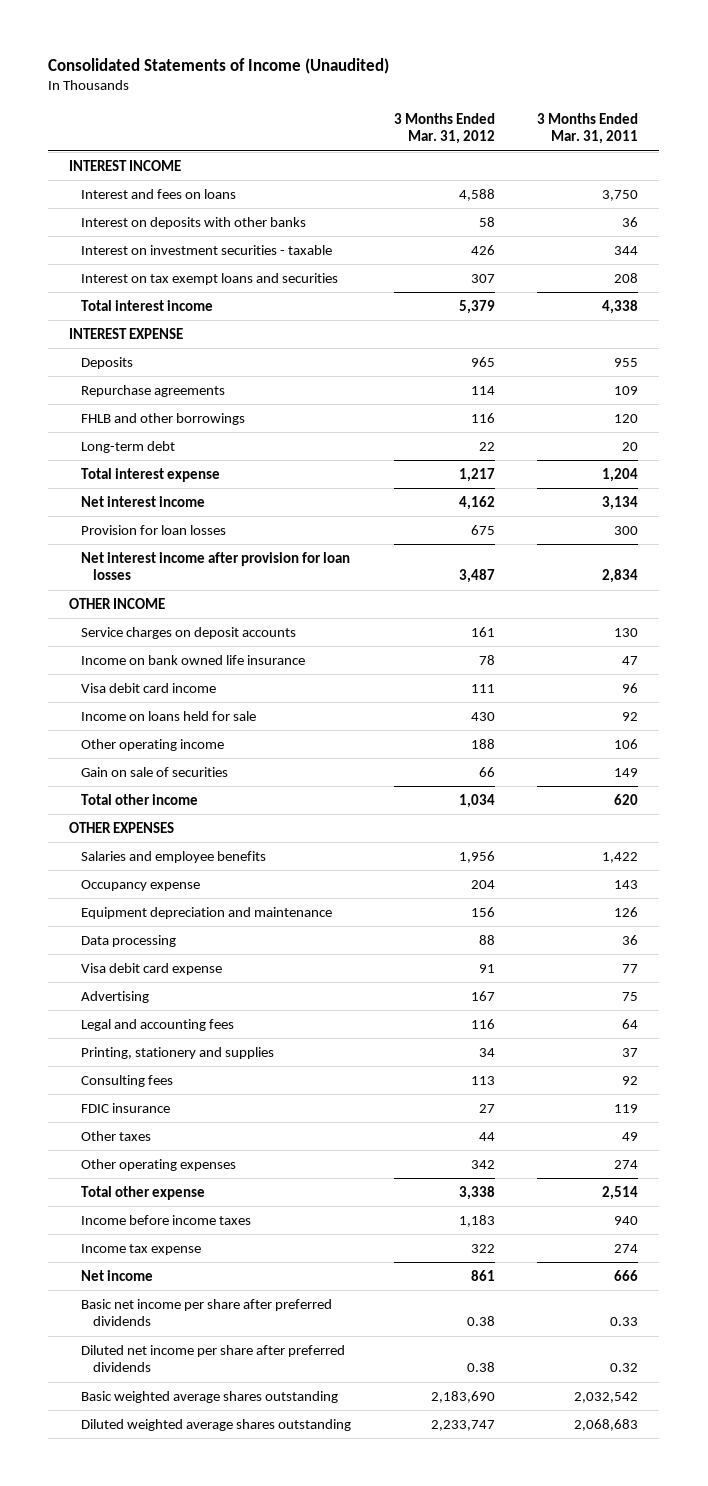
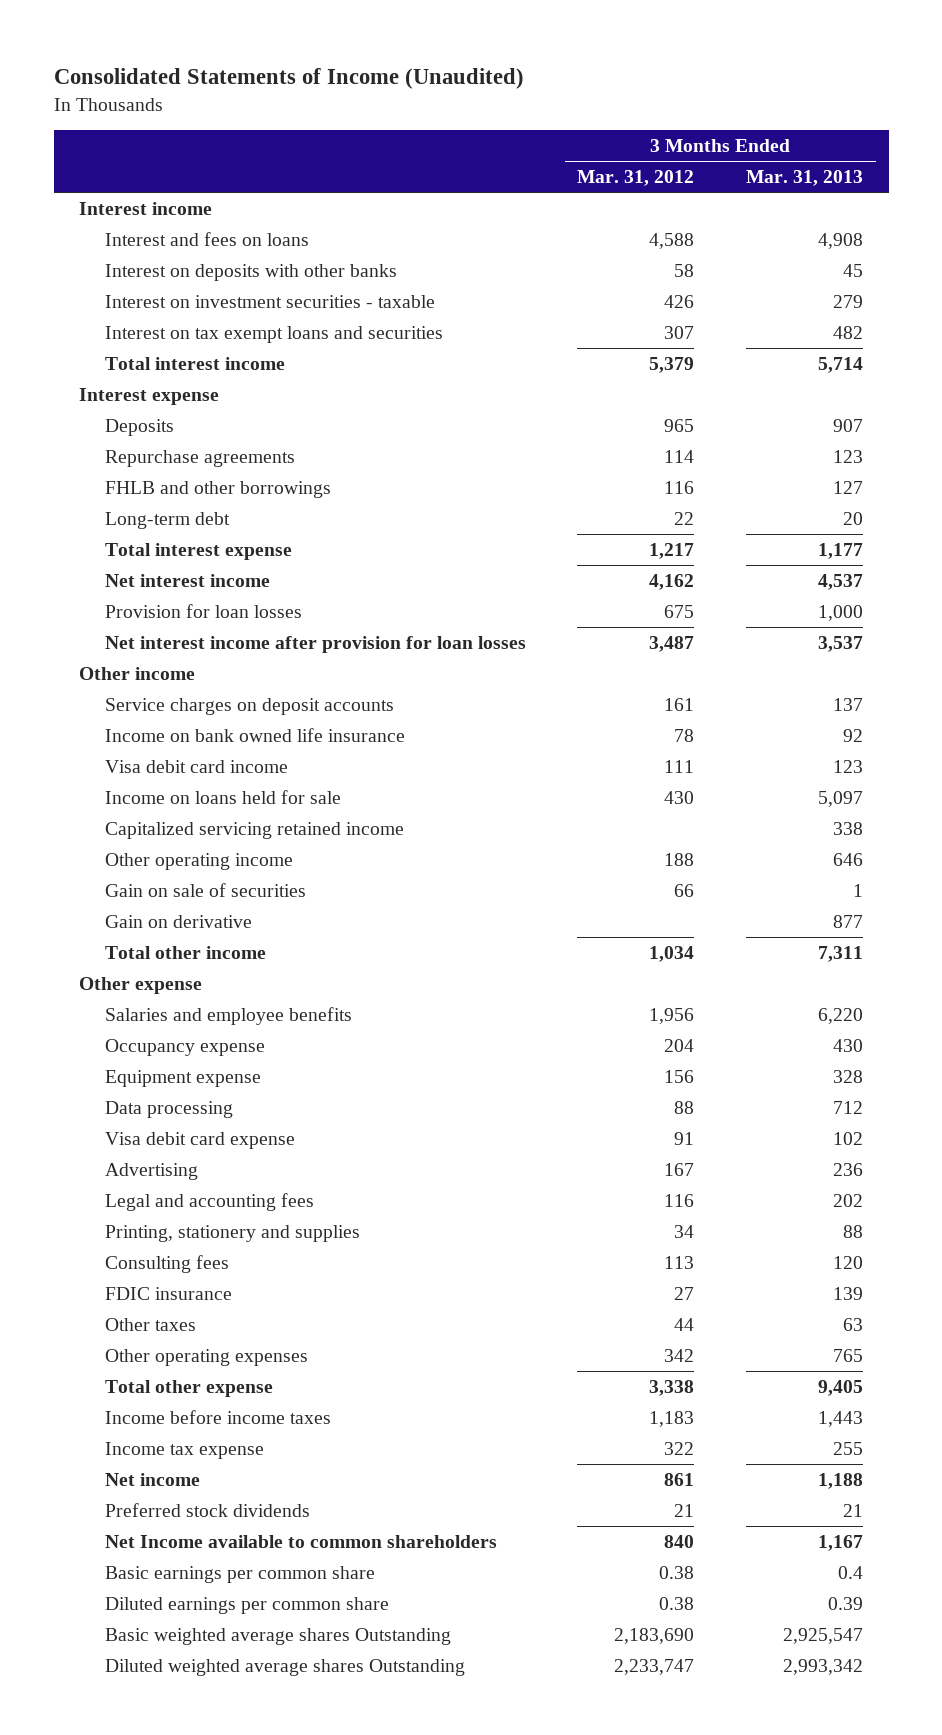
[537,112,639,145] 3 Months Ended Mar. 31, 2011 -> none
none -> [746,170,864,187] Mar. 31, 2013
[69,159,182,171] INTEREST INCOME -> [79,201,213,215] Interest income
[69,327,184,339] INTEREST EXPENSE -> [79,387,220,405] Interest expense
[69,597,166,609] OTHER INCOME -> [79,666,196,680] Other income
none -> [104,821,404,839] Capitalized servicing retained income
none -> [104,914,252,928] Gain on derivative
[69,821,175,833] OTHER EXPENSES -> [79,976,203,994] Other expense
[81,906,333,919] Equipment depreciation and maintenance -> [104,1069,261,1087] Equipment expense
none -> [104,1502,310,1517] Preferred stock dividends
none -> [104,1534,497,1548] Net Income available to common shareholders
[81,1298,333,1327] Basic net income per share after preferred dividends -> [104,1565,375,1583] Basic earnings per common share
[81,1344,346,1373] Diluted net income per share after preferred dividends -> [104,1596,389,1614] Diluted earnings per common share
[81,1390,339,1403] Basic weighted average shares outstanding -> [104,1627,451,1645] Basic weighted average shares Outstanding
[81,1418,352,1431] Diluted weighted average shares outstanding -> [104,1658,465,1676] Diluted weighted average shares Outstanding

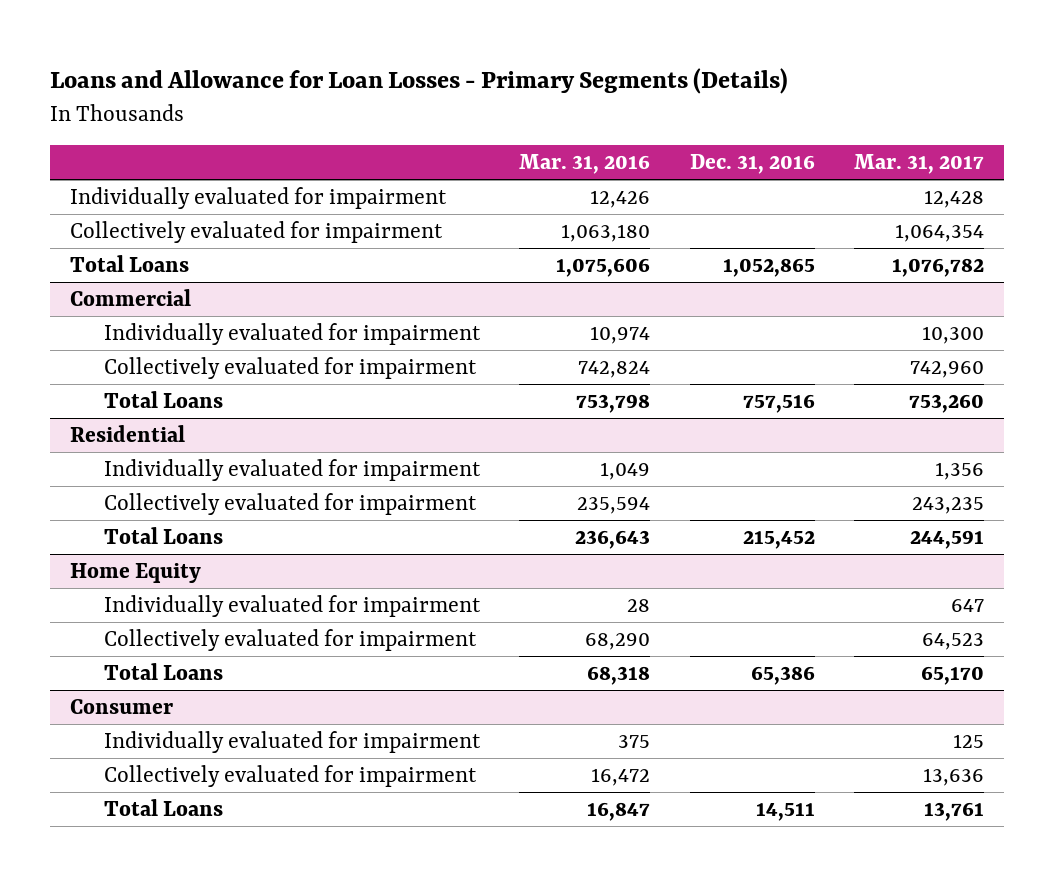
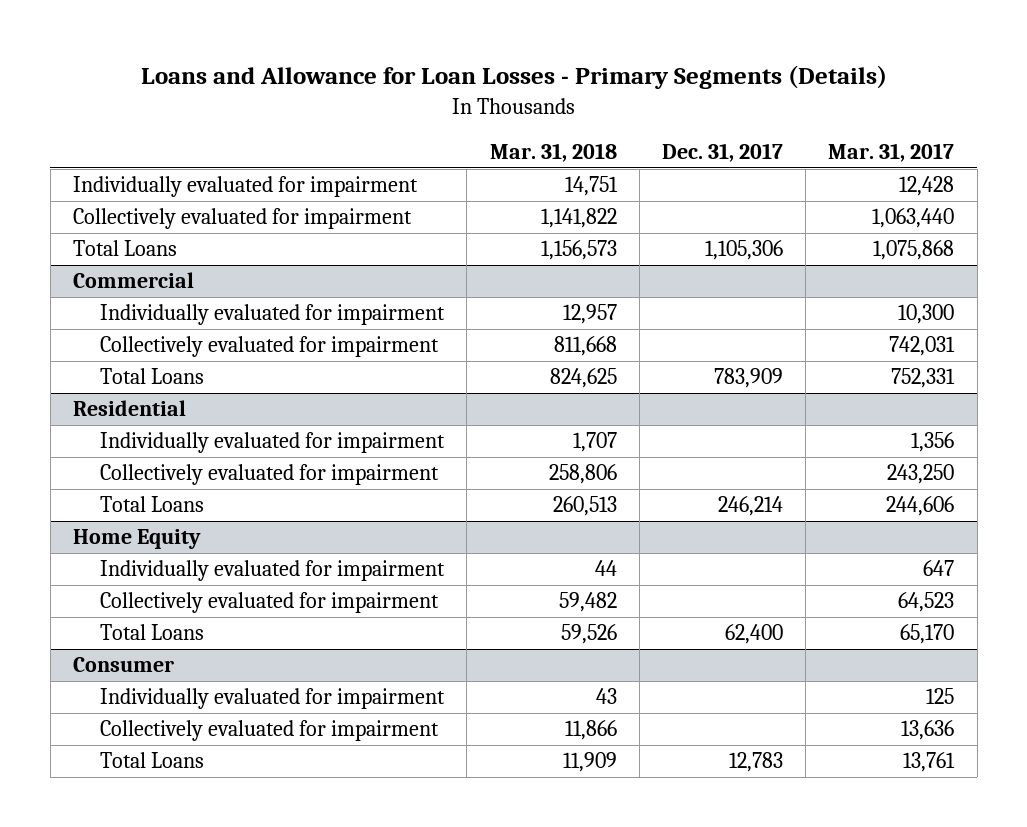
[519,154,651,175] Mar. 31, 2016 -> none
[689,154,815,175] Dec. 31, 2016 -> none
none -> [489,143,617,163] Mar. 31, 2018
none -> [662,143,784,163] Dec. 31, 2017
[895,223,985,242] 1,064,354 -> [872,208,955,229] 1,063,440
[892,257,985,277] 1,076,782 -> [873,240,955,261] 1,075,868
[910,360,985,378] 742,960 -> [889,336,956,357] 742,031
[909,393,985,413] 753,260 -> [891,368,956,389] 752,331
[912,496,985,514] 243,235 -> [887,464,955,485] 243,250
[910,529,985,549] 244,591 -> [886,496,955,517] 244,606

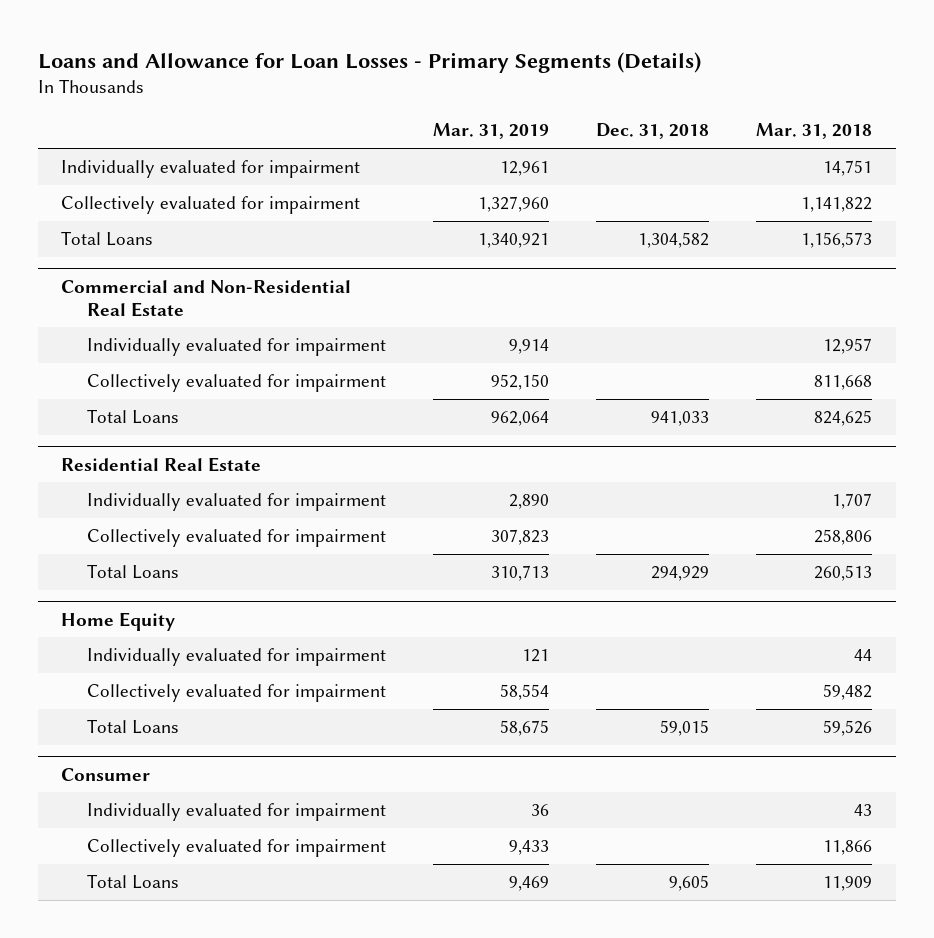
[662,143,784,163] Dec. 31, 2017 -> none
[828,143,955,163] Mar. 31, 2017 -> none
none -> [432,123,549,140] Mar. 31, 2019
none -> [596,123,710,140] Dec. 31, 2018
[72,272,194,289] Commercial -> [61,279,352,317] Commercial and Non-Residential Real Estate
[72,400,186,417] Residential -> [61,456,262,472] Residential Real Estate

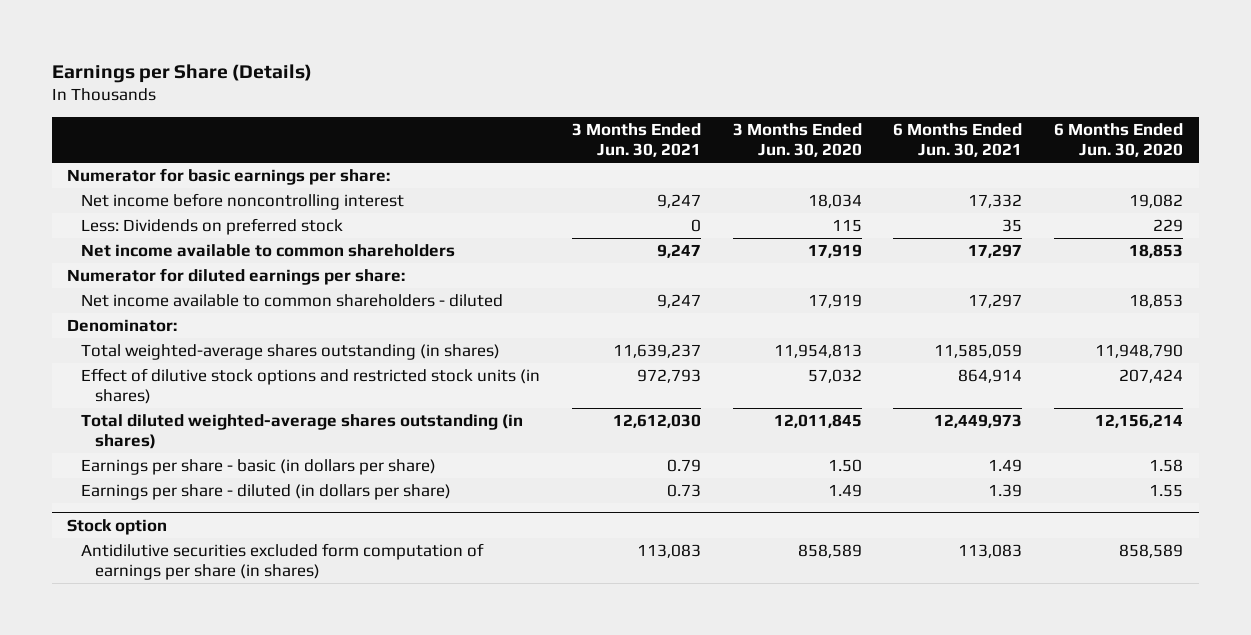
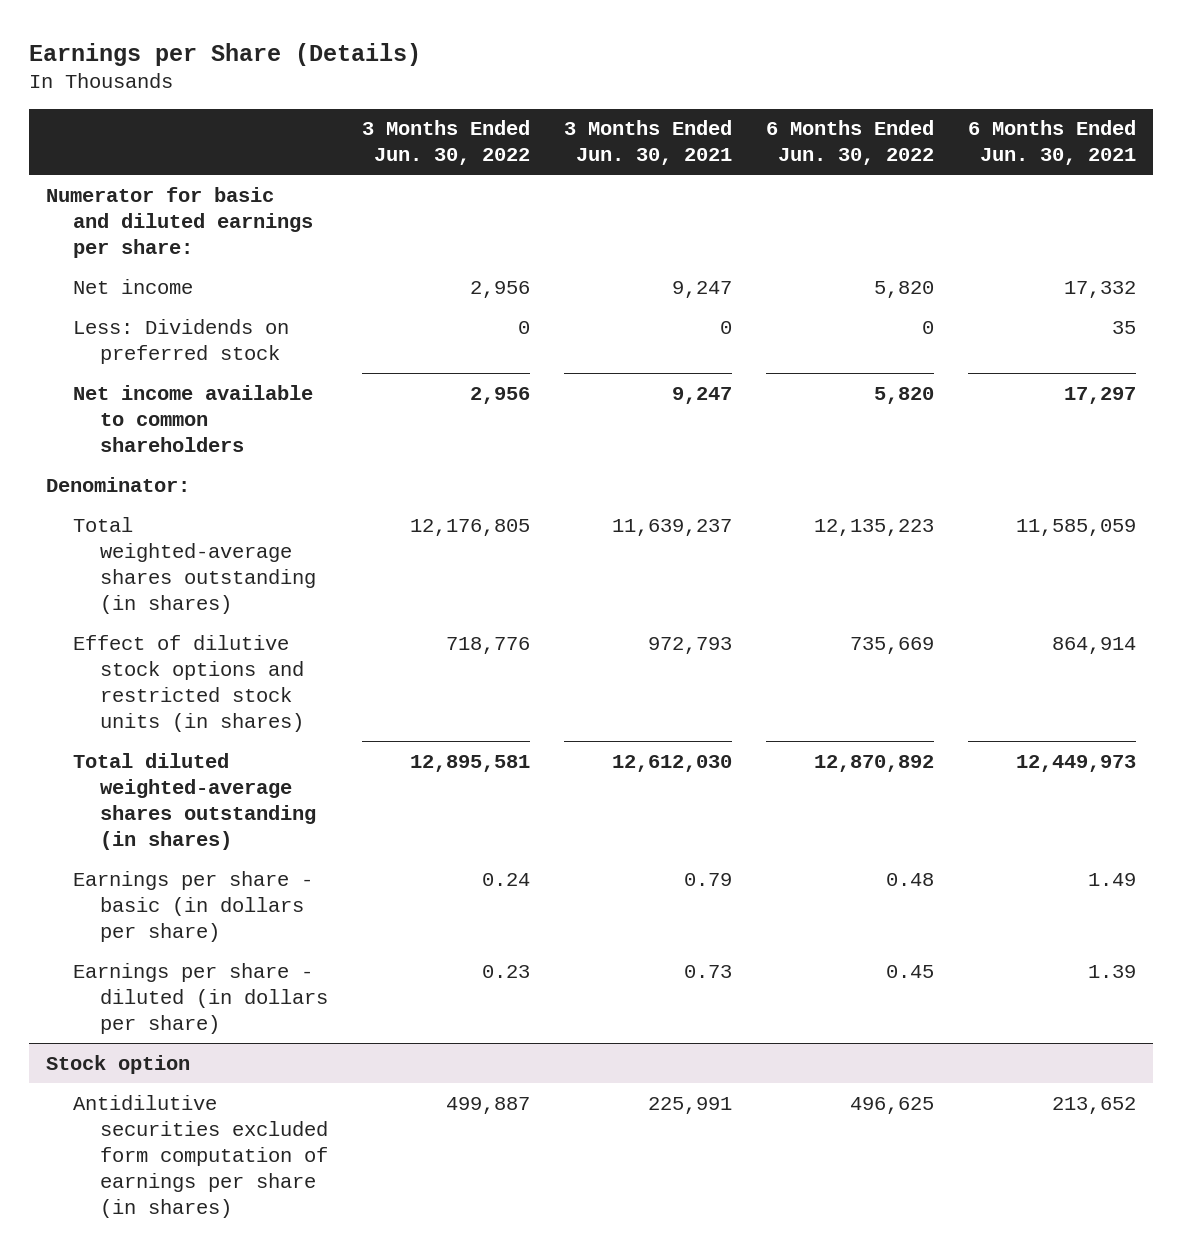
[732,123,862,158] 3 Months Ended Jun. 30, 2020 -> none
[1054,123,1184,158] 6 Months Ended Jun. 30, 2020 -> none
none -> [361,120,530,166] 3 Months Ended Jun. 30, 2022
none -> [765,120,934,166] 6 Months Ended Jun. 30, 2022
[67,168,391,186] Numerator for basic earnings per share: -> [45,186,313,258] Numerator for basic and diluted earnings per share:
[81,193,405,211] Net income before noncontrolling interest -> [72,278,193,294] Net income
[67,268,406,286] Numerator for diluted earnings per share: -> none
[81,294,504,308] Net income available to common shareholders - diluted -> none
[636,544,701,559] 113,083 -> [647,1096,732,1114] 225,991
[958,544,1023,559] 113,083 -> [1051,1096,1136,1114] 213,652

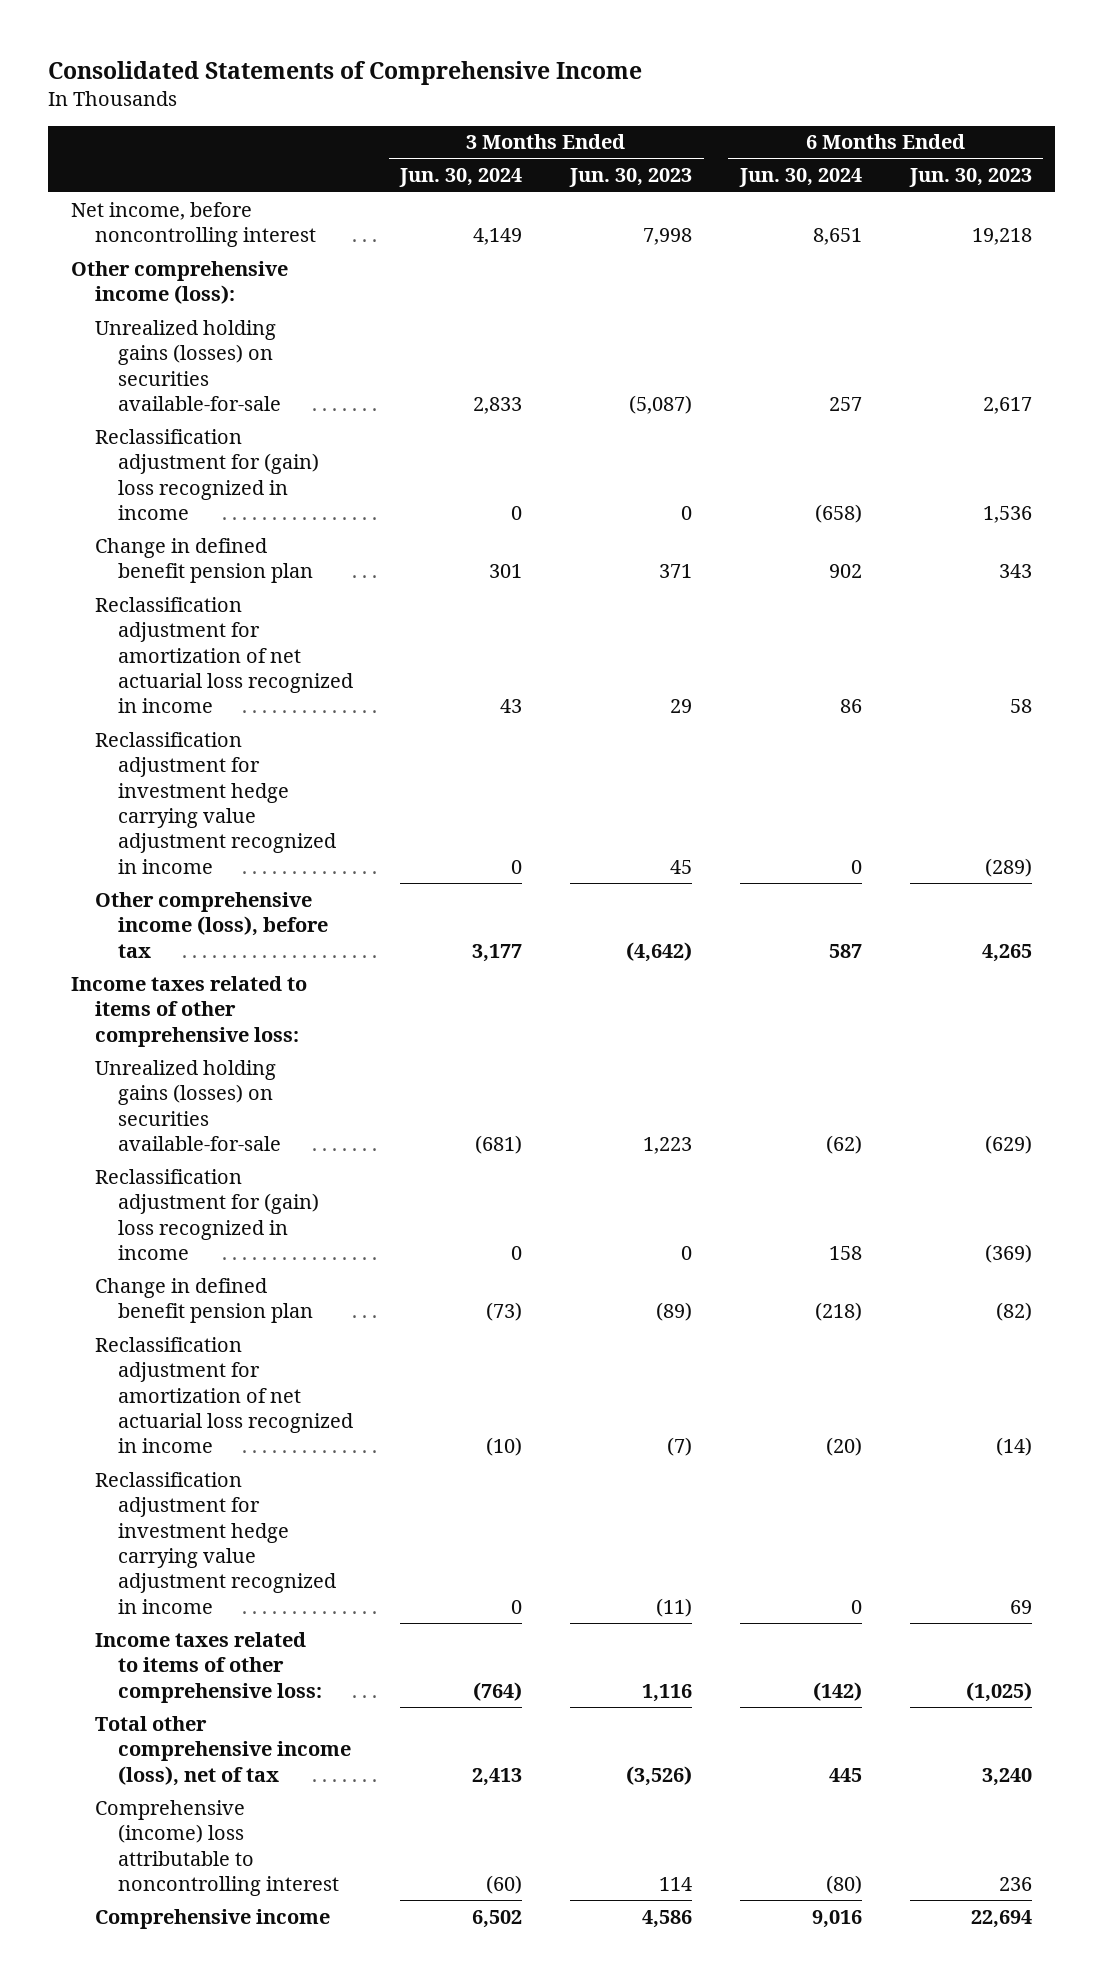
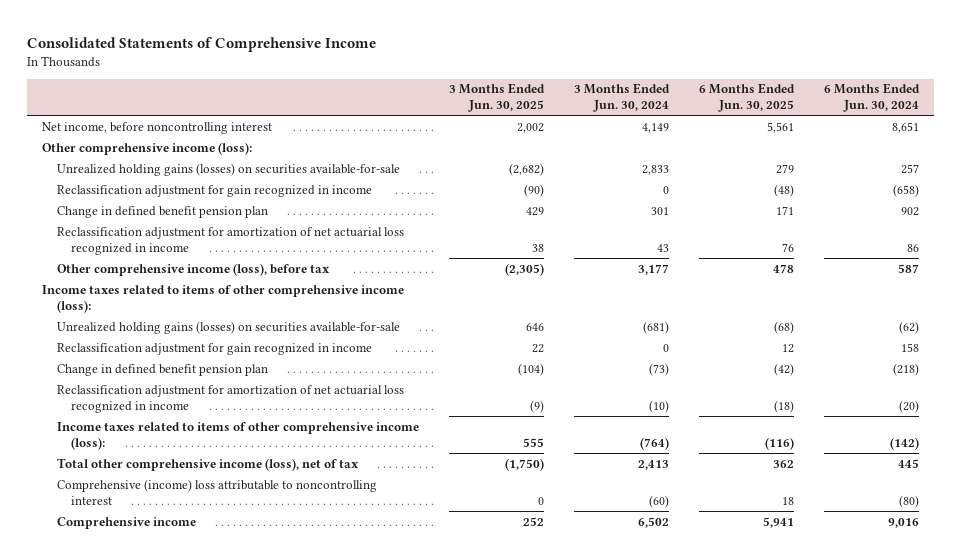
[569,168,693,188] Jun. 30, 2023 -> none
[908,168,1032,188] Jun. 30, 2023 -> none
none -> [448,83,545,113] 3 Months Ended Jun. 30, 2025
none -> [698,83,795,113] 6 Months Ended Jun. 30, 2025
[94,428,319,520] Reclassification adjustment for (gain) loss recognized in income -> [56,184,372,197] Reclassification adjustment for gain recognized in income
[94,731,336,874] Reclassification adjustment for investment hedge carrying value adjustment recognized in income -> none
[71,975,308,1047] Income taxes related to items of other comprehensive loss: -> [42,284,405,313] Income taxes related to items of other comprehensive income (loss):
[94,1168,319,1260] Reclassification adjustment for (gain) loss recognized in income -> [56,342,372,355] Reclassification adjustment for gain recognized in income
[94,1471,336,1614] Reclassification adjustment for investment hedge carrying value adjustment recognized in income -> none
[94,1631,322,1703] Income taxes related to items of other comprehensive loss: -> [56,421,419,450] Income taxes related to items of other comprehensive income (loss):

